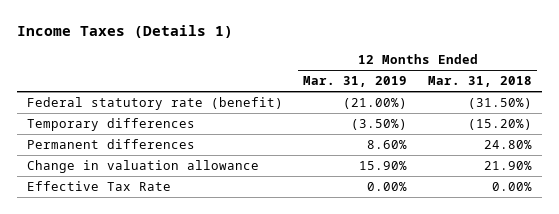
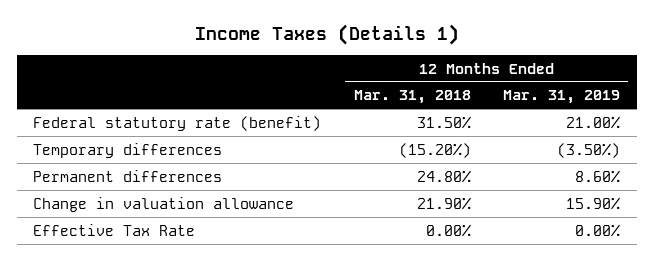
[343,98,408,110] (21.00%) -> [566,115,621,129] 21.00%
[467,98,532,110] (31.50%) -> [416,115,471,129] 31.50%

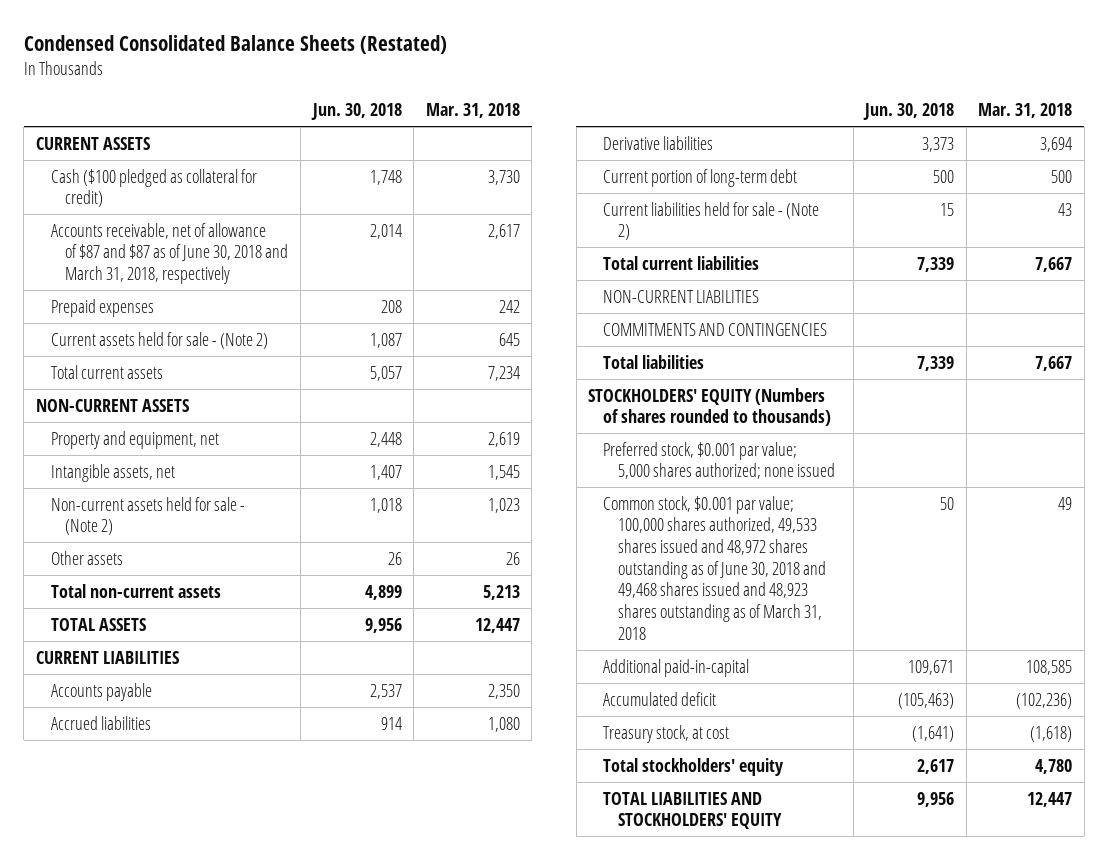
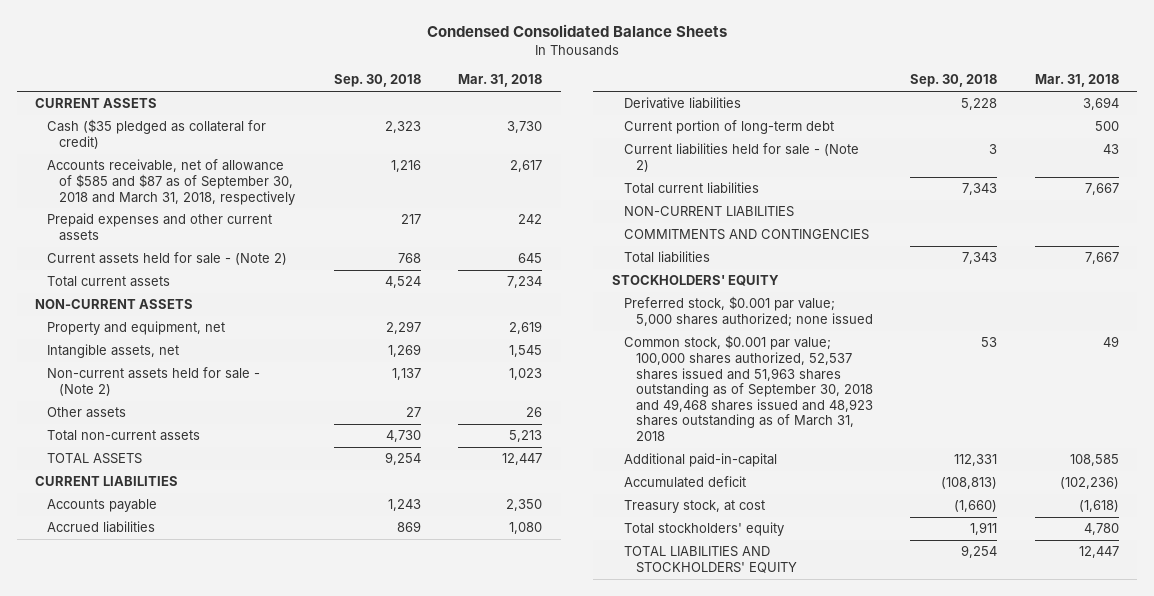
[23,35,447,55] Condensed Consolidated Balance Sheets (Restated) -> [426,23,727,37] Condensed Consolidated Balance Sheets
[310,103,402,121] Jun. 30, 2018 -> none
none -> [333,74,421,88] Sep. 30, 2018
[50,168,257,208] Cash ($100 pledged as collateral for credit) -> [47,119,267,150] Cash ($35 pledged as collateral for credit)
[50,222,289,285] Accounts receivable, net of allowance of $87 and $87 as of June 30, 2018 and March 31, 2018, respectively -> [47,159,296,205] Accounts receivable, net of allowance of $585 and $87 as of September 30, 2018 and March 31, 2018, respectively
[50,298,154,317] Prepaid expenses -> [47,213,273,242] Prepaid expenses and other current assets
[588,387,832,427] STOCKHOLDERS' EQUITY (Numbers of shares rounded to thousands) -> [611,275,779,287] STOCKHOLDERS' EQUITY
[603,495,827,640] Common stock, $0.001 par value; 100,000 shares authorized, 49,533 shares issued and 48,972 shares outstanding as of June 30, 2018 and 49,468 shares issued and 48,923 shares outstanding as of March 31, 2018 -> [624,335,874,442] Common stock, $0.001 par value; 100,000 shares authorized, 52,537 shares issued and 51,963 shares outstanding as of September 30, 2018 and 49,468 shares issued and 48,923 shares outstanding as of March 31, 2018

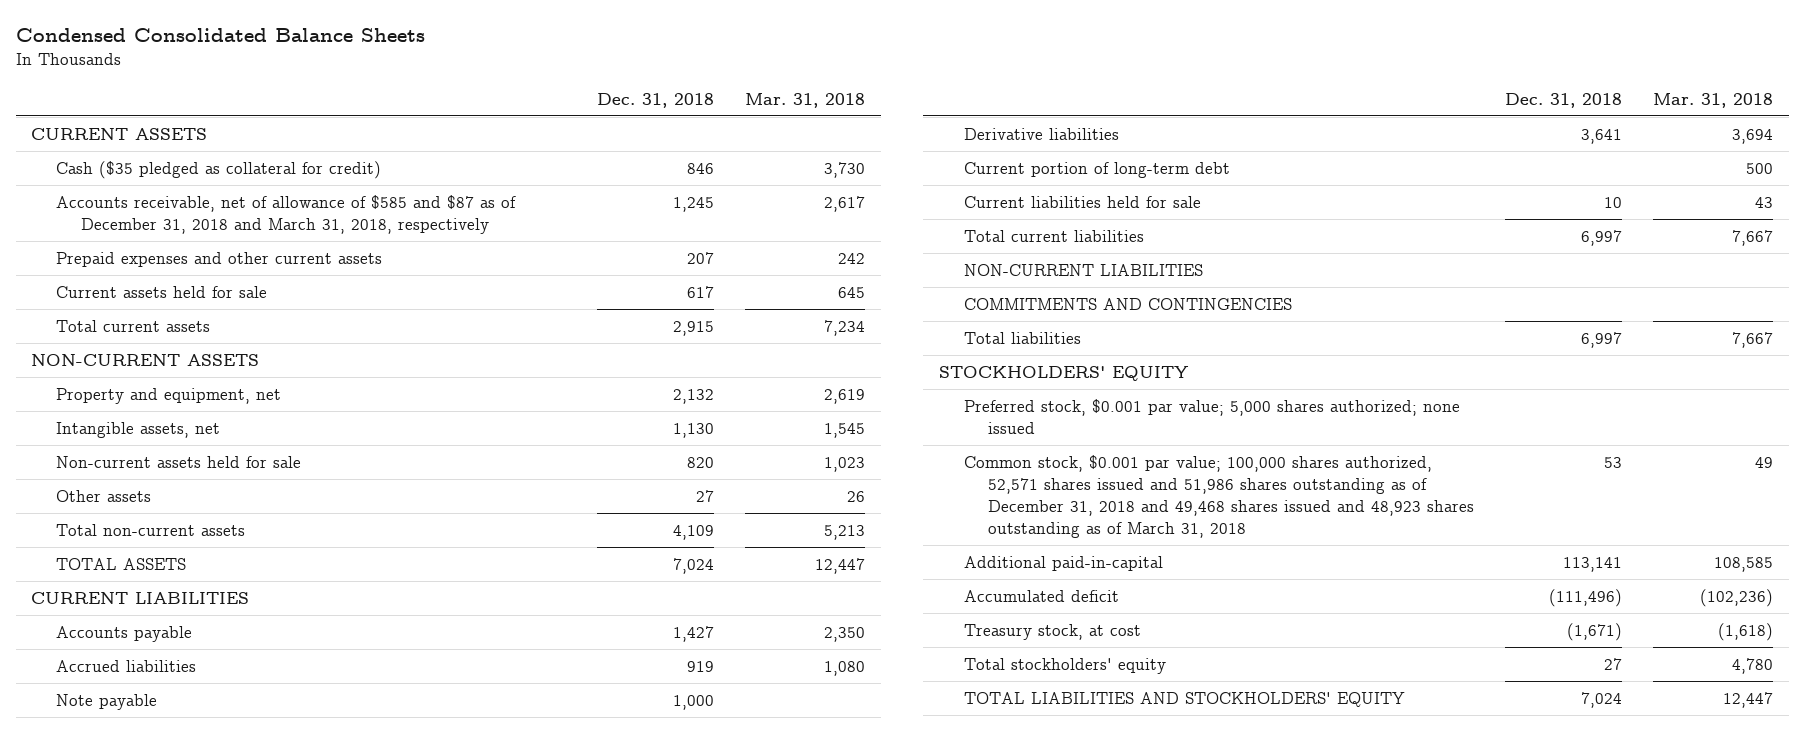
[333,74,421,88] Sep. 30, 2018 -> none
none -> [597,92,715,108] Dec. 31, 2018
[47,159,296,205] Accounts receivable, net of allowance of $585 and $87 as of September 30, 2018 and March 31, 2018, respectively -> [55,194,516,234] Accounts receivable, net of allowance of $585 and $87 as of December 31, 2018 and March 31, 2018, respectively
[47,252,288,266] Current assets held for sale - (Note 2) -> [55,285,267,298] Current assets held for sale
[47,367,261,397] Non-current assets held for sale - (Note 2) -> [55,455,301,468] Non-current assets held for sale
none -> [55,693,157,710] Note payable
[624,143,860,173] Current liabilities held for sale - (Note 2) -> [963,195,1201,208] Current liabilities held for sale
[624,335,874,442] Common stock, $0.001 par value; 100,000 shares authorized, 52,537 shares issued and 51,963 shares outstanding as of September 30, 2018 and 49,468 shares issued and 48,923 shares outstanding as of March 31, 2018 -> [963,454,1475,538] Common stock, $0.001 par value; 100,000 shares authorized, 52,571 shares issued and 51,986 shares outstanding as of December 31, 2018 and 49,468 shares issued and 48,923 shares outstanding as of March 31, 2018

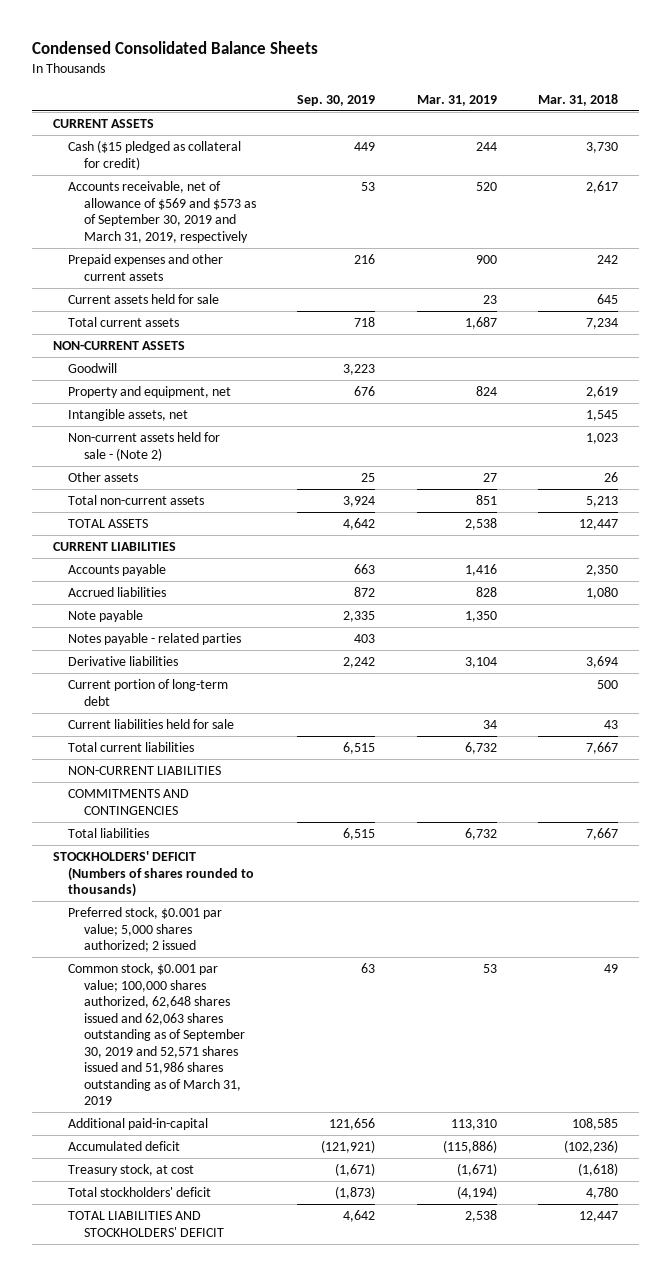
[597,92,715,108] Dec. 31, 2018 -> none
none -> [297,94,376,106] Sep. 30, 2019
none -> [416,94,497,106] Mar. 31, 2019
[55,160,381,179] Cash ($35 pledged as collateral for credit) -> [68,140,242,170] Cash ($15 pledged as collateral for credit)
[55,194,516,234] Accounts receivable, net of allowance of $585 and $87 as of December 31, 2018 and March 31, 2018, respectively -> [68,181,256,243] Accounts receivable, net of allowance of $569 and $573 as of September 30, 2019 and March 31, 2019, respectively
none -> [68,363,118,374] Goodwill
[55,455,301,468] Non-current assets held for sale -> [68,432,221,461] Non-current assets held for sale - (Note 2)
none -> [68,633,242,646] Notes payable - related parties
[938,365,1189,381] STOCKHOLDERS' EQUITY -> [52,851,255,898] STOCKHOLDERS' DEFICIT (Numbers of shares rounded to thousands)
[963,398,1460,434] Preferred stock, $0.001 par value; 5,000 shares authorized; none issued -> [68,907,223,953] Preferred stock, $0.001 par value; 5,000 shares authorized; 2 issued
[963,454,1475,538] Common stock, $0.001 par value; 100,000 shares authorized, 52,571 shares issued and 51,986 shares outstanding as of December 31, 2018 and 49,468 shares issued and 48,923 shares outstanding as of March 31, 2018 -> [68,963,245,1106] Common stock, $0.001 par value; 100,000 shares authorized, 62,648 shares issued and 62,063 shares outstanding as of September 30, 2019 and 52,571 shares issued and 51,986 shares outstanding as of March 31, 2019
[963,657,1166,674] Total stockholders' equity -> [68,1187,212,1198] Total stockholders' deficit
[963,691,1405,707] TOTAL LIABILITIES AND STOCKHOLDERS' EQUITY -> [68,1211,224,1237] TOTAL LIABILITIES AND STOCKHOLDERS' DEFICIT

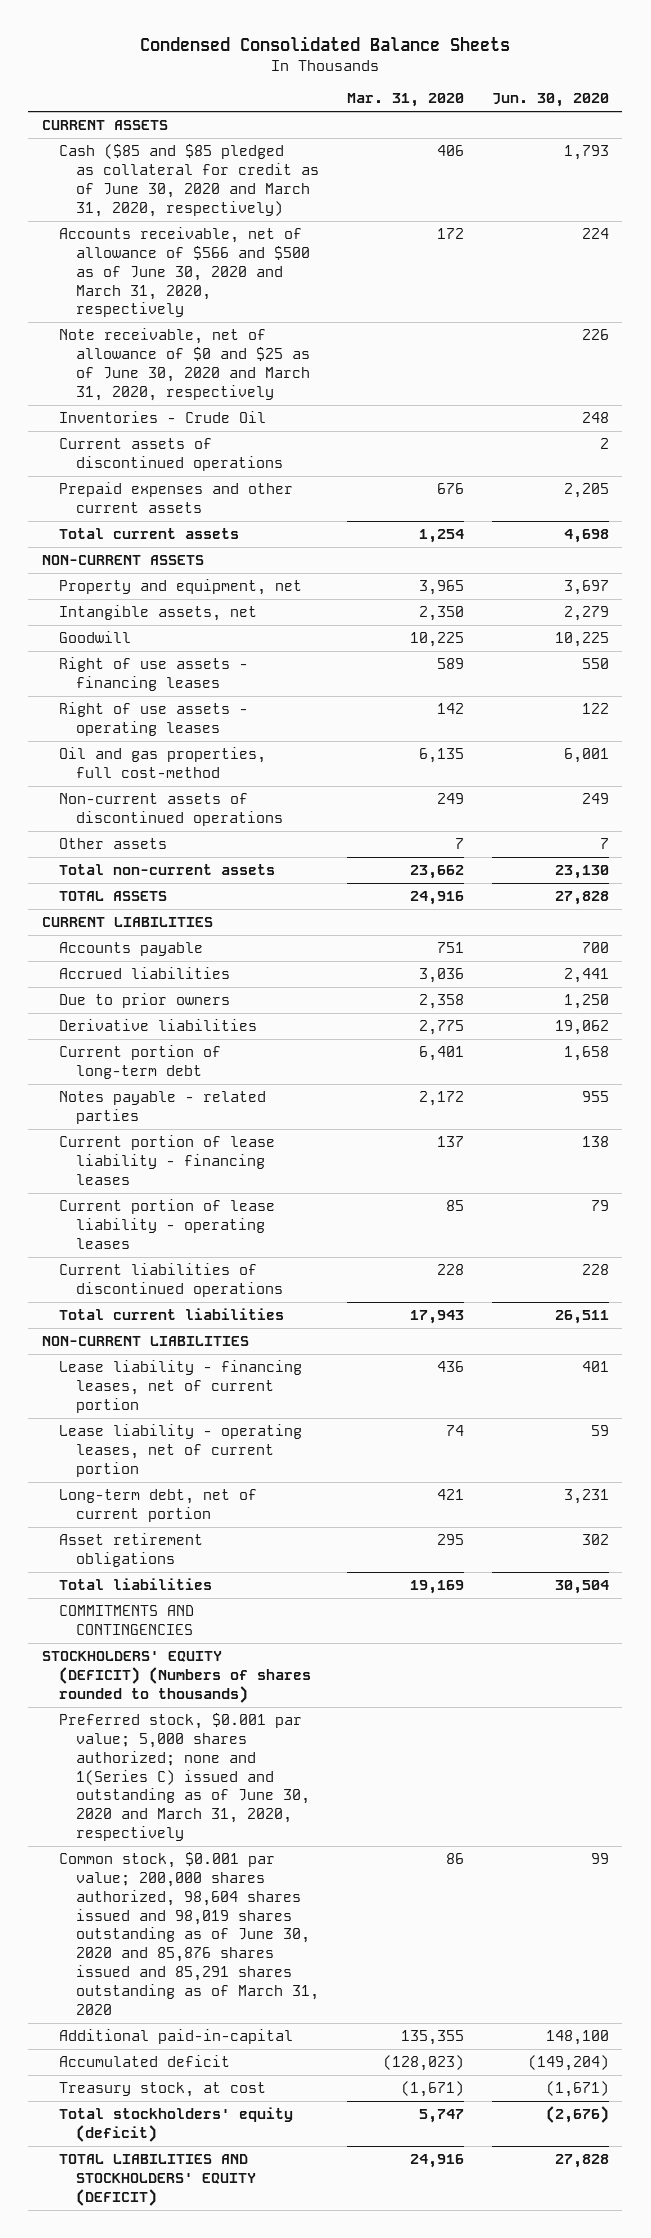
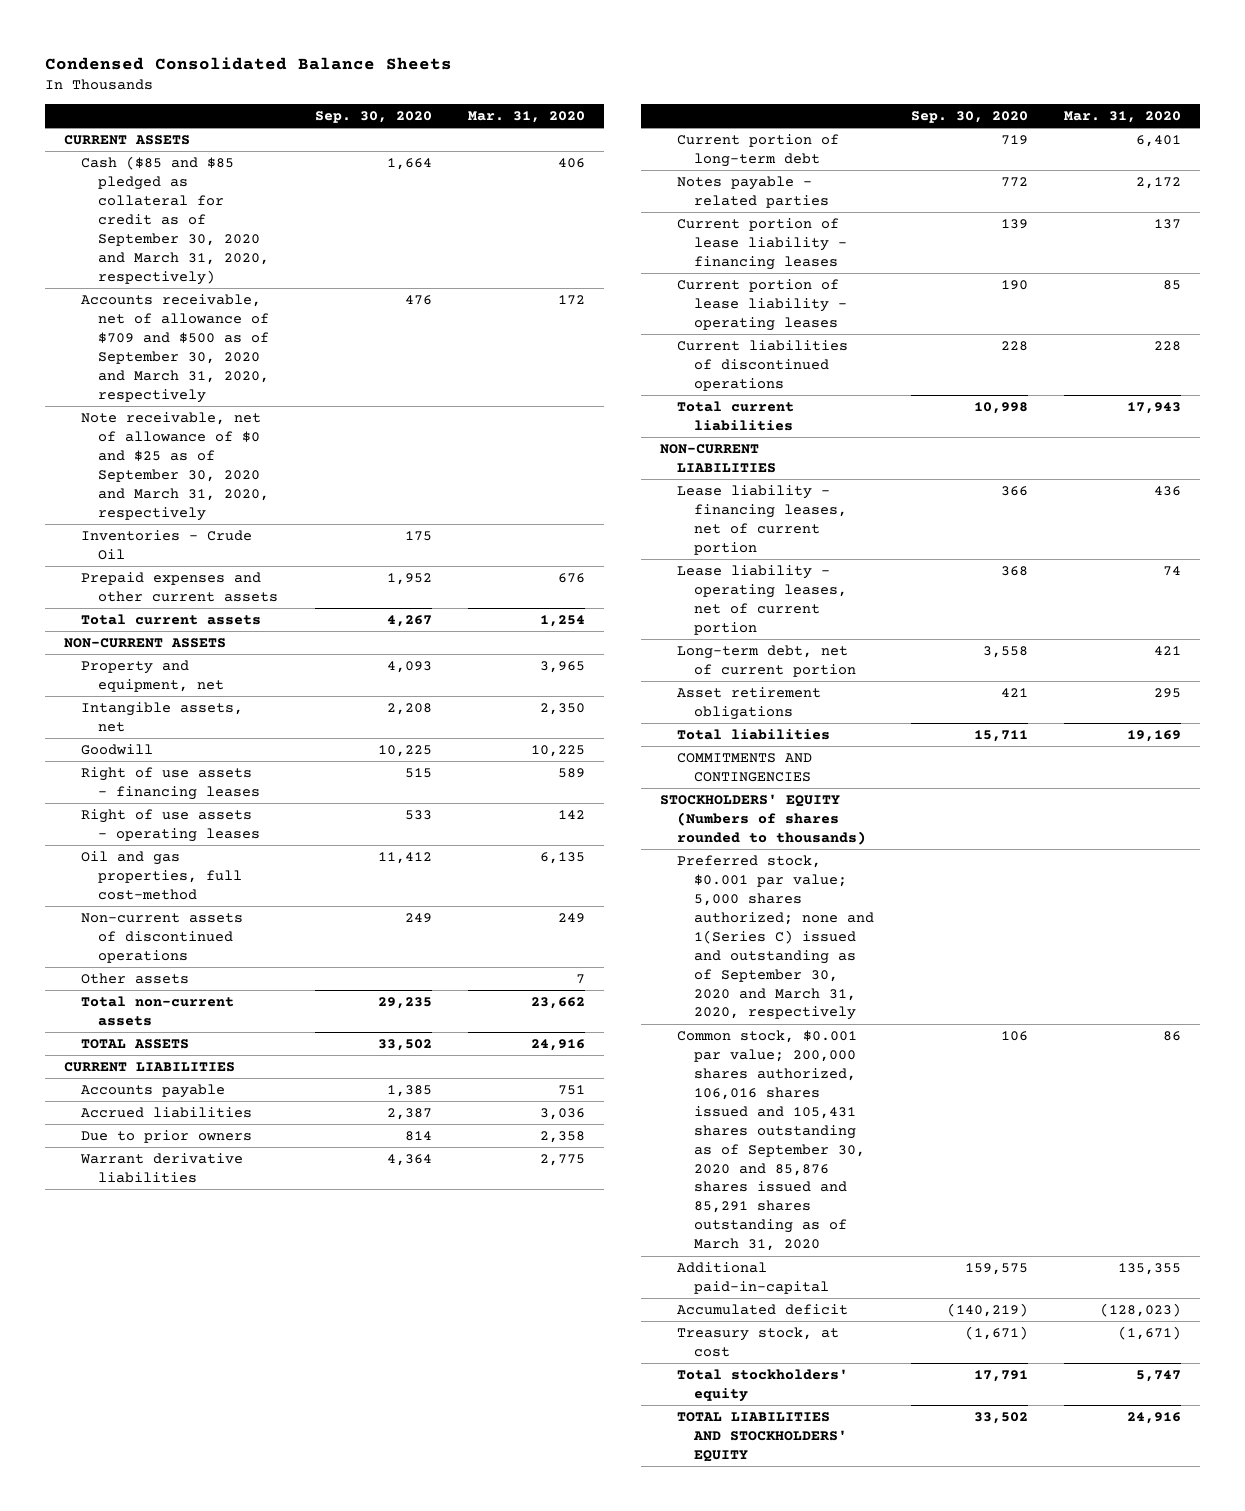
[491,93,609,108] Jun. 30, 2020 -> none
none -> [314,110,432,123] Sep. 30, 2020
[59,144,319,217] Cash ($85 and $85 pledged as collateral for credit as of June 30, 2020 and March 31, 2020, respectively) -> [80,155,269,285] Cash ($85 and $85 pledged as collateral for credit as of September 30, 2020 and March 31, 2020, respectively)
[59,227,310,318] Accounts receivable, net of allowance of $566 and $500 as of June 30, 2020 and March 31, 2020, respectively -> [80,293,269,403] Accounts receivable, net of allowance of $709 and $500 as of September 30, 2020 and March 31, 2020, respectively
[59,328,310,401] Note receivable, net of allowance of $0 and $25 as of June 30, 2020 and March 31, 2020, respectively -> [80,411,269,521] Note receivable, net of allowance of $0 and $25 as of September 30, 2020 and March 31, 2020, respectively
[59,438,283,471] Current assets of discontinued operations -> none
[59,1019,258,1032] Derivative liabilities -> [79,1152,243,1183] Warrant derivative liabilities
[42,1651,312,1703] STOCKHOLDERS' EQUITY (DEFICIT) (Numbers of shares rounded to thousands) -> [659,793,866,845] STOCKHOLDERS' EQUITY (Numbers of shares rounded to thousands)
[59,1713,310,1842] Preferred stock, $0.001 par value; 5,000 shares authorized; none and 1(Series C) issued and outstanding as of June 30, 2020 and March 31, 2020, respectively -> [676,854,874,1021] Preferred stock, $0.001 par value; 5,000 shares authorized; none and 1(Series C) issued and outstanding as of September 30, 2020 and March 31, 2020, respectively
[59,1852,319,2015] Common stock, $0.001 par value; 200,000 shares authorized, 98,604 shares issued and 98,019 shares outstanding as of June 30, 2020 and 85,876 shares issued and 85,291 shares outstanding as of March 31, 2020 -> [676,1029,865,1252] Common stock, $0.001 par value; 200,000 shares authorized, 106,016 shares issued and 105,431 shares outstanding as of September 30, 2020 and 85,876 shares issued and 85,291 shares outstanding as of March 31, 2020
[59,2107,294,2142] Total stockholders' equity (deficit) -> [676,1368,848,1402] Total stockholders' equity
[59,2154,256,2206] TOTAL LIABILITIES AND STOCKHOLDERS' EQUITY (DEFICIT) -> [676,1411,847,1462] TOTAL LIABILITIES AND STOCKHOLDERS' EQUITY

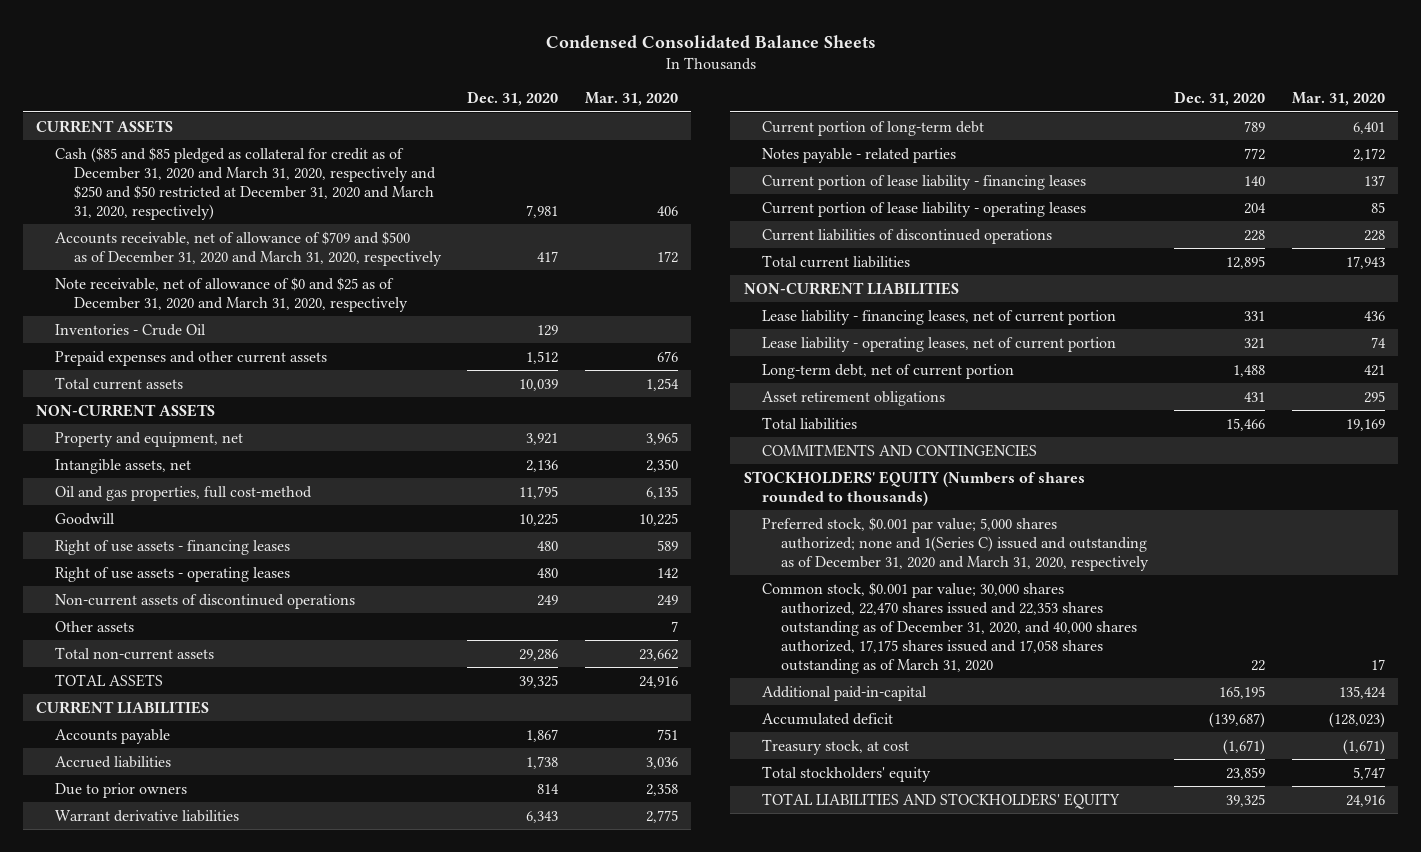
[314,110,432,123] Sep. 30, 2020 -> none
none -> [467,91,559,107] Dec. 31, 2020
[80,155,269,285] Cash ($85 and $85 pledged as collateral for credit as of September 30, 2020 and March 31, 2020, respectively) -> [54,146,436,220] Cash ($85 and $85 pledged as collateral for credit as of December 31, 2020 and March 31, 2020, respectively and $250 and $50 restricted at December 31, 2020 and March 31, 2020, respectively)
[80,293,269,403] Accounts receivable, net of allowance of $709 and $500 as of September 30, 2020 and March 31, 2020, respectively -> [54,230,442,266] Accounts receivable, net of allowance of $709 and $500 as of December 31, 2020 and March 31, 2020, respectively
[80,411,269,521] Note receivable, net of allowance of $0 and $25 as of September 30, 2020 and March 31, 2020, respectively -> [54,276,408,312] Note receivable, net of allowance of $0 and $25 as of December 31, 2020 and March 31, 2020, respectively
[80,850,242,900] Oil and gas properties, full cost-method -> [54,485,312,501] Oil and gas properties, full cost-method
[676,854,874,1021] Preferred stock, $0.001 par value; 5,000 shares authorized; none and 1(Series C) issued and outstanding as of September 30, 2020 and March 31, 2020, respectively -> [762,516,1150,571] Preferred stock, $0.001 par value; 5,000 shares authorized; none and 1(Series C) issued and outstanding as of December 31, 2020 and March 31, 2020, respectively
[676,1029,865,1252] Common stock, $0.001 par value; 200,000 shares authorized, 106,016 shares issued and 105,431 shares outstanding as of September 30, 2020 and 85,876 shares issued and 85,291 shares outstanding as of March 31, 2020 -> [762,581,1138,674] Common stock, $0.001 par value; 30,000 shares authorized, 22,470 shares issued and 22,353 shares outstanding as of December 31, 2020, and 40,000 shares authorized, 17,175 shares issued and 17,058 shares outstanding as of March 31, 2020
[1163,1030,1182,1041] 86 -> [1370,658,1385,670] 17
[1118,1262,1182,1275] 135,355 -> [1338,685,1386,699] 135,424

